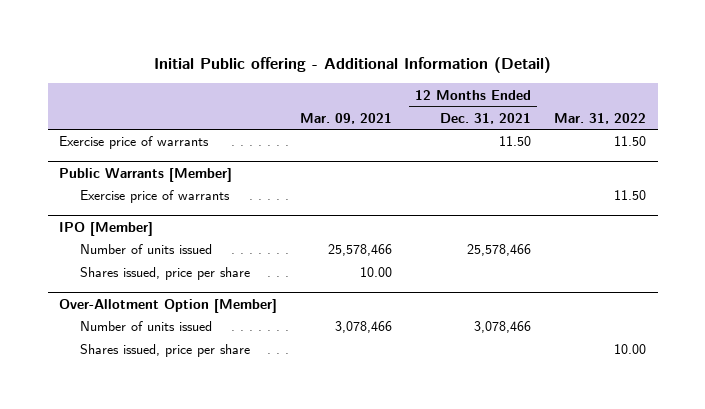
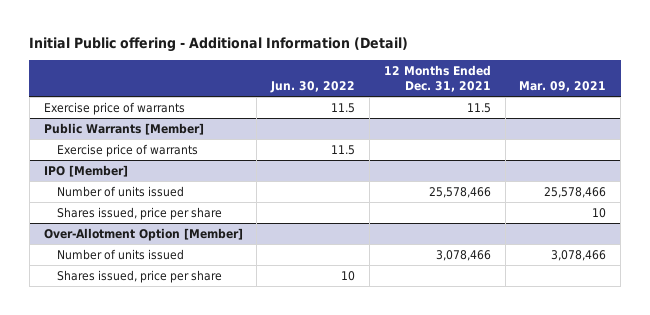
[554,112,647,124] Mar. 31, 2022 -> none
none -> [270,81,356,94] Jun. 30, 2022
[499,136,532,147] 11.50 -> [466,102,491,113] 11.5
[360,267,393,278] 10.00 -> [592,207,607,218] 10

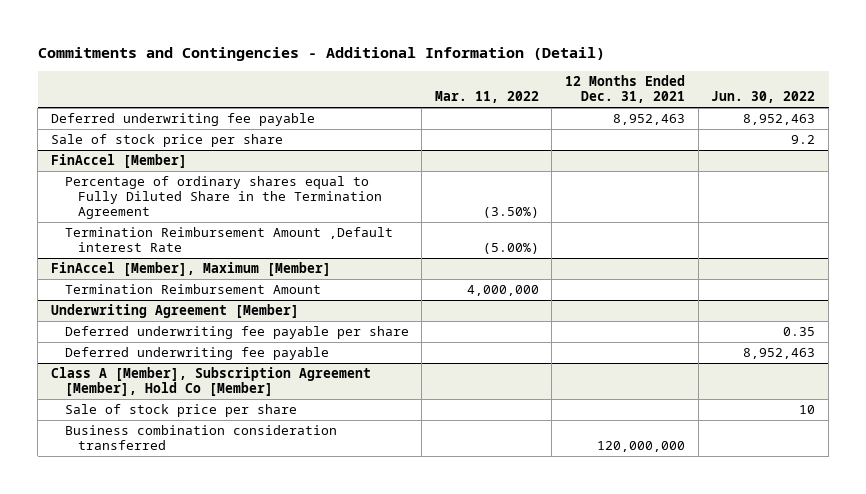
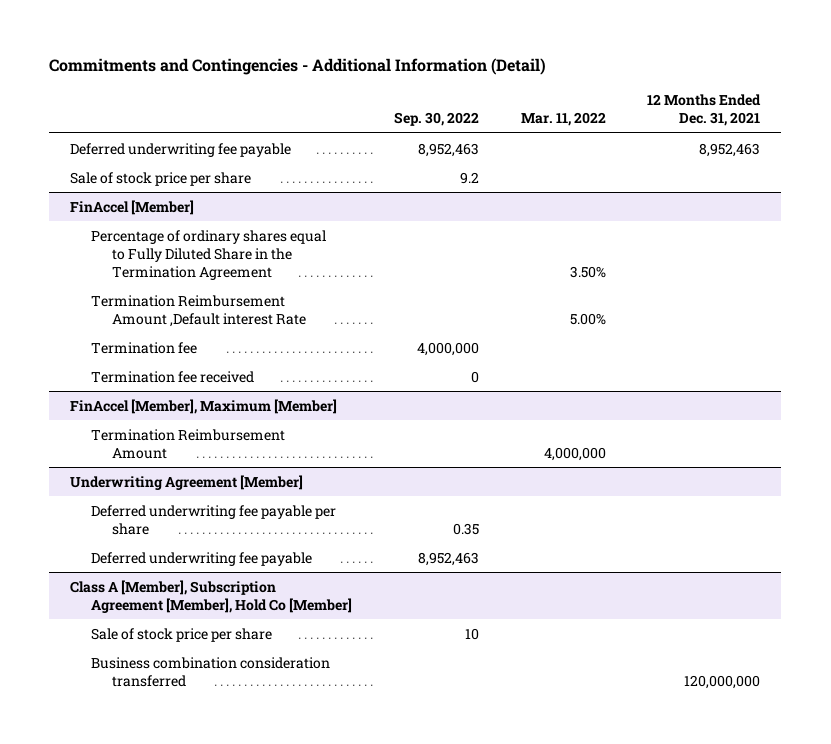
[711,91,816,104] Jun. 30, 2022 -> none
none -> [393,112,479,127] Sep. 30, 2022
[482,207,539,219] (3.50%) -> [569,265,606,278] 3.50%
[482,243,539,255] (5.00%) -> [569,312,606,325] 5.00%
none -> [90,341,197,354] Termination fee
none -> [90,370,254,383] Termination fee received

